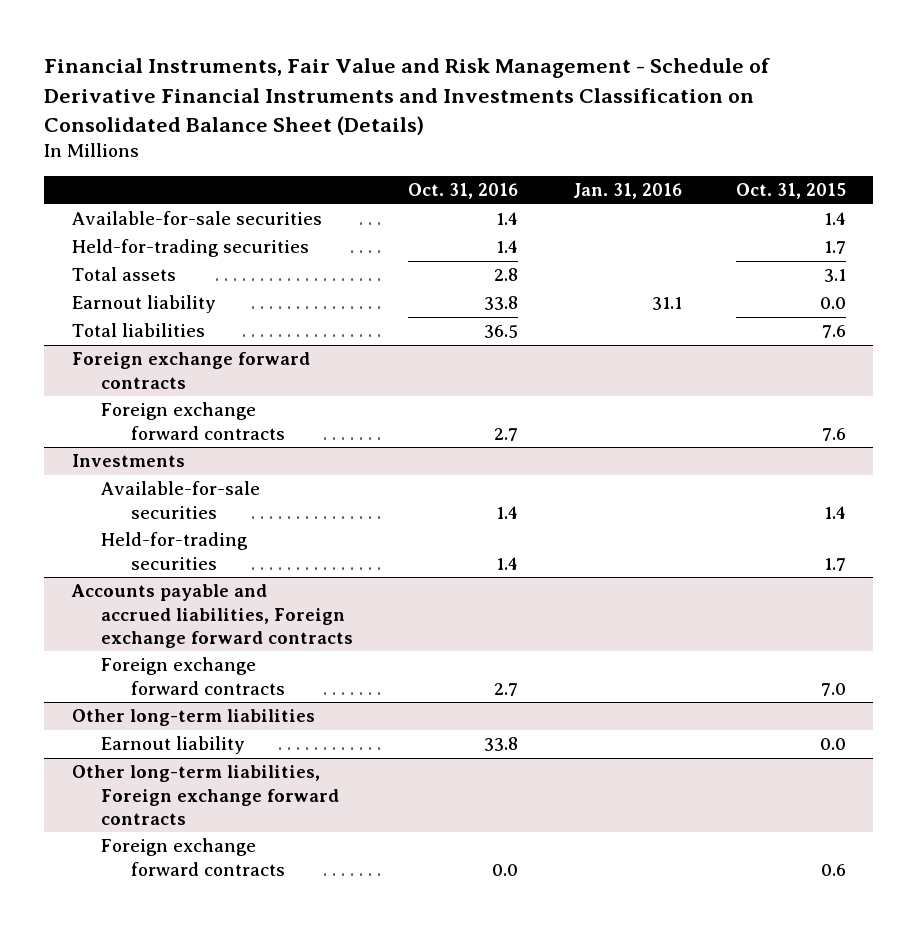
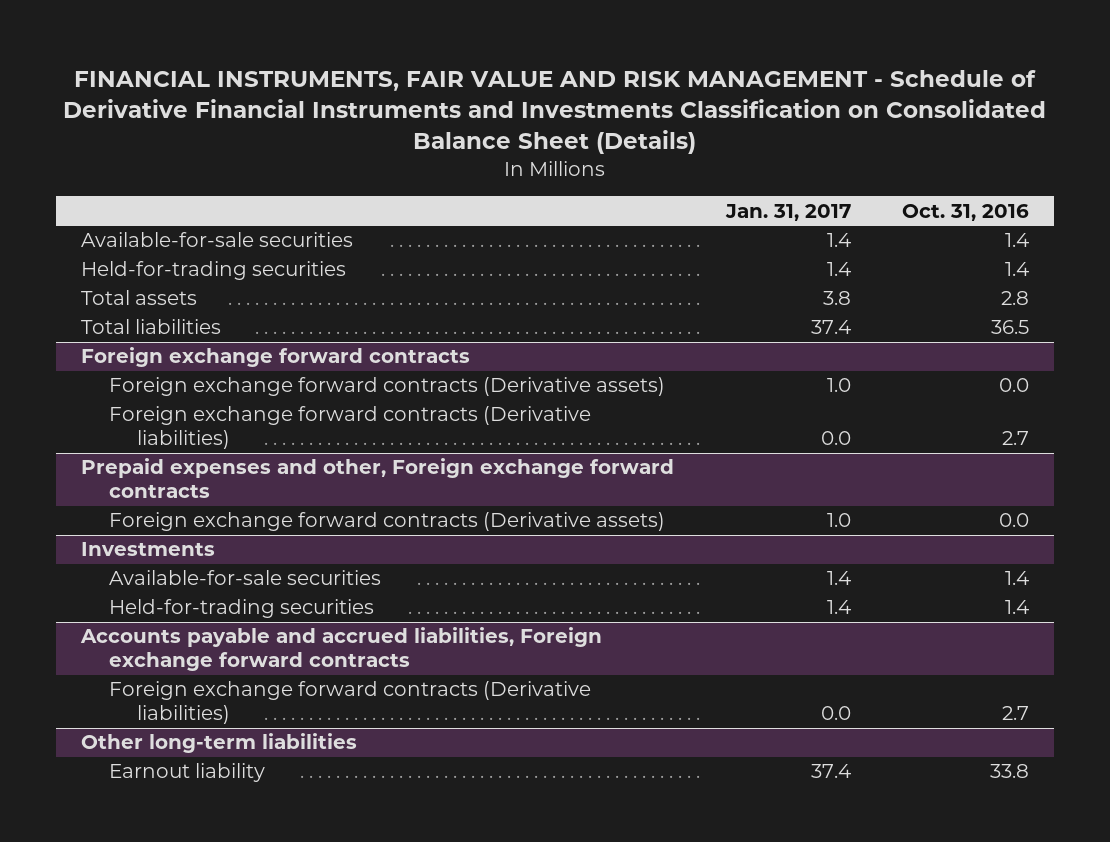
[44,58,771,135] Financial Instruments, Fair Value and Risk Management - Schedule of Derivative Financial Instruments and Investments Classification on Consolidated Balance Sheet (Details) -> [63,69,1047,155] FINANCIAL INSTRUMENTS, FAIR VALUE AND RISK MANAGEMENT - Schedule of Derivative Financial Instruments and Investments Classification on Consolidated Balance Sheet (Details)
[572,183,682,200] Jan. 31, 2016 -> none
[736,183,847,200] Oct. 31, 2015 -> none
none -> [724,203,851,221] Jan. 31, 2017
[71,295,216,314] Earnout liability -> none
none -> [109,377,666,397] Foreign exchange forward contracts (Derivative assets)
[101,402,286,440] Foreign exchange forward contracts -> [109,406,592,450] Foreign exchange forward contracts (Derivative liabilities)
none -> [81,458,675,499] Prepaid expenses and other, Foreign exchange forward contracts
none -> [109,512,666,532] Foreign exchange forward contracts (Derivative assets)
[101,657,286,695] Foreign exchange forward contracts -> [109,681,592,725] Foreign exchange forward contracts (Derivative liabilities)
[71,765,340,825] Other long-term liabilities, Foreign exchange forward contracts -> none
[101,838,286,876] Foreign exchange forward contracts -> none

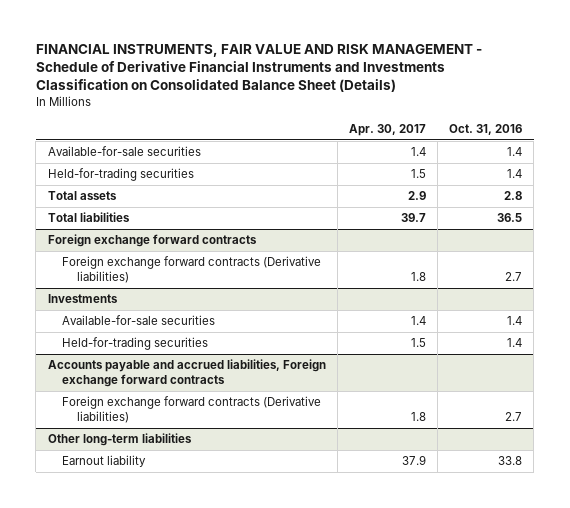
[724,203,851,221] Jan. 31, 2017 -> none
none -> [348,124,426,137] Apr. 30, 2017
[109,377,666,397] Foreign exchange forward contracts (Derivative assets) -> none
[81,458,675,499] Prepaid expenses and other, Foreign exchange forward contracts -> none
[109,512,666,532] Foreign exchange forward contracts (Derivative assets) -> none

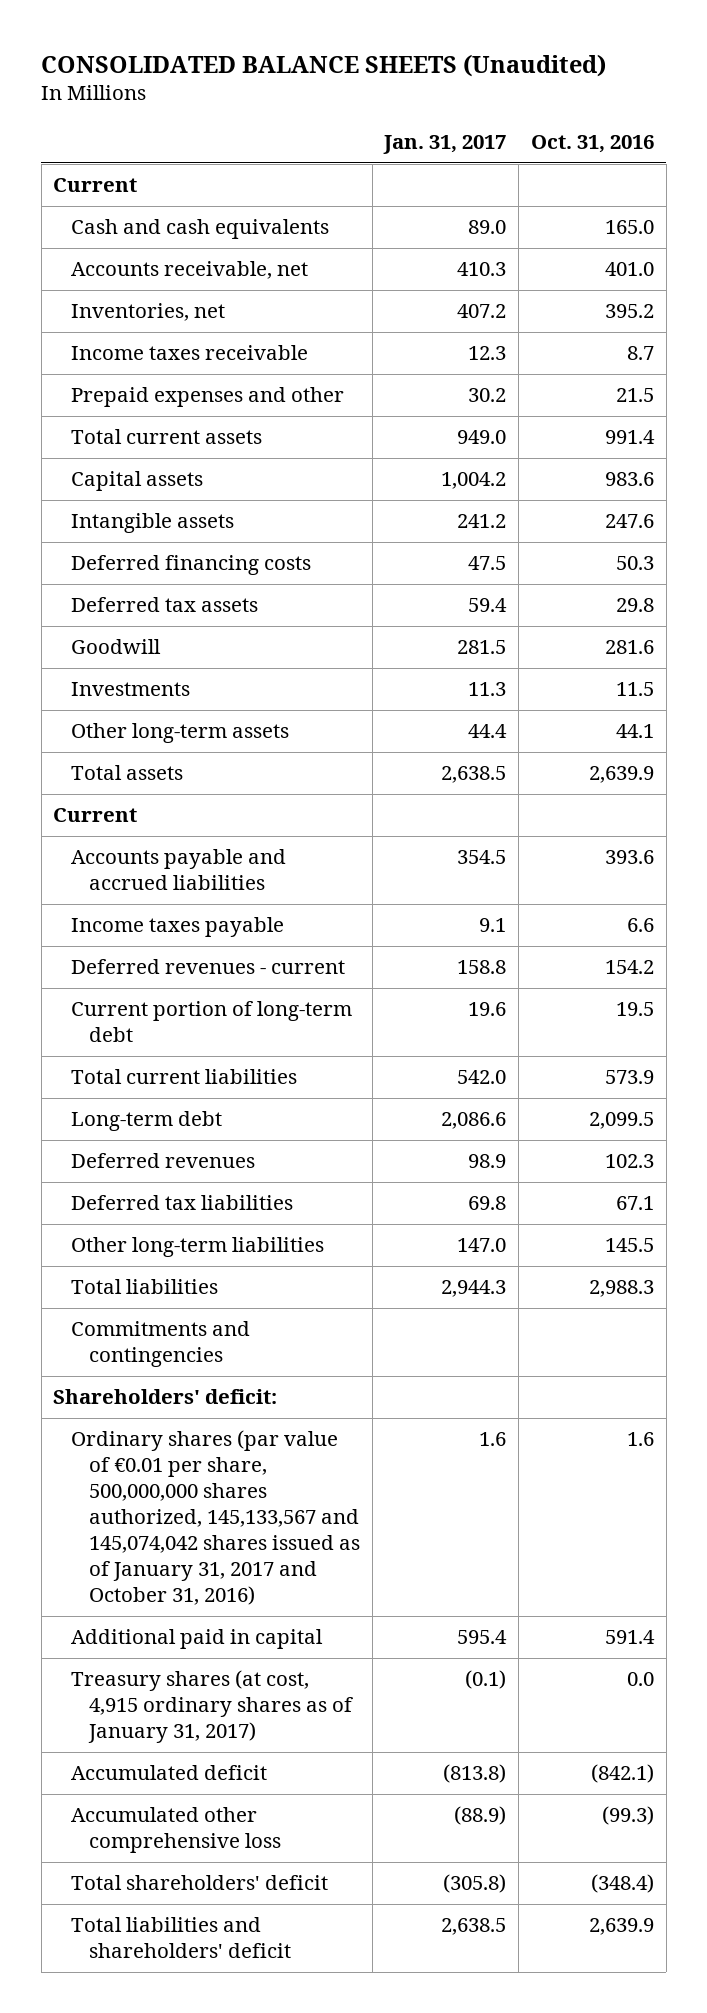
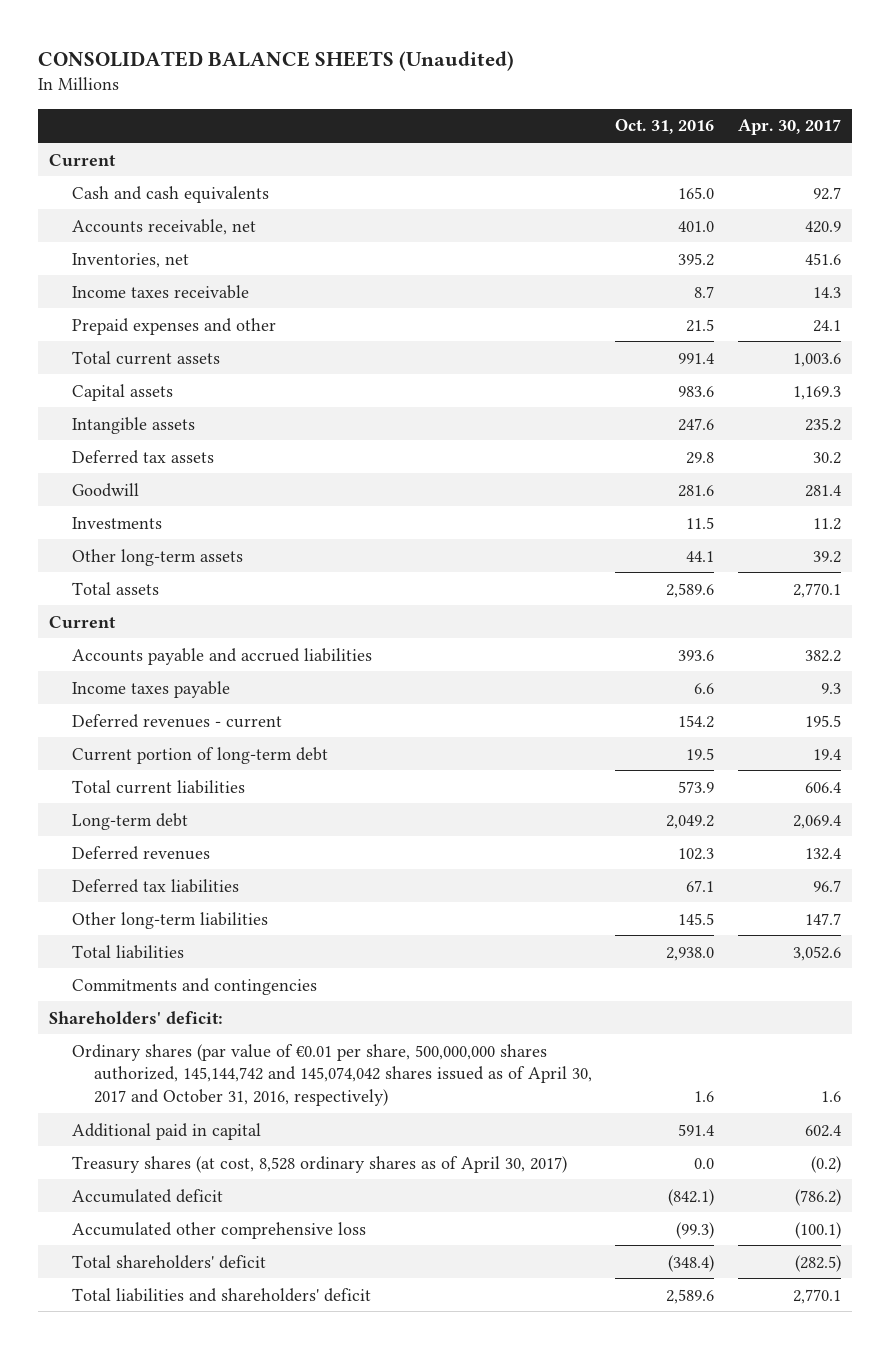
[383,135,507,155] Jan. 31, 2017 -> none
none -> [737,119,841,136] Apr. 30, 2017
[71,555,312,576] Deferred financing costs -> none
[588,766,654,784] 2,639.9 -> [666,582,715,598] 2,589.6
[588,1112,654,1130] 2,099.5 -> [666,814,715,829] 2,049.2
[588,1280,654,1298] 2,988.3 -> [666,946,715,961] 2,938.0
[71,1430,360,1606] Ordinary shares (par value of €0.01 per share, 500,000,000 shares authorized, 145,133,567 and 145,074,042 shares issued as of January 31, 2017 and October 31, 2016) -> [71,1043,592,1106] Ordinary shares (par value of €0.01 per share, 500,000,000 shares authorized, 145,144,742 and 145,074,042 shares issued as of April 30, 2017 and October 31, 2016, respectively)
[71,1670,353,1744] Treasury shares (at cost, 4,915 ordinary shares as of January 31, 2017) -> [71,1155,567,1173] Treasury shares (at cost, 8,528 ordinary shares as of April 30, 2017)
[588,1918,654,1936] 2,639.9 -> [666,1288,715,1304] 2,589.6

